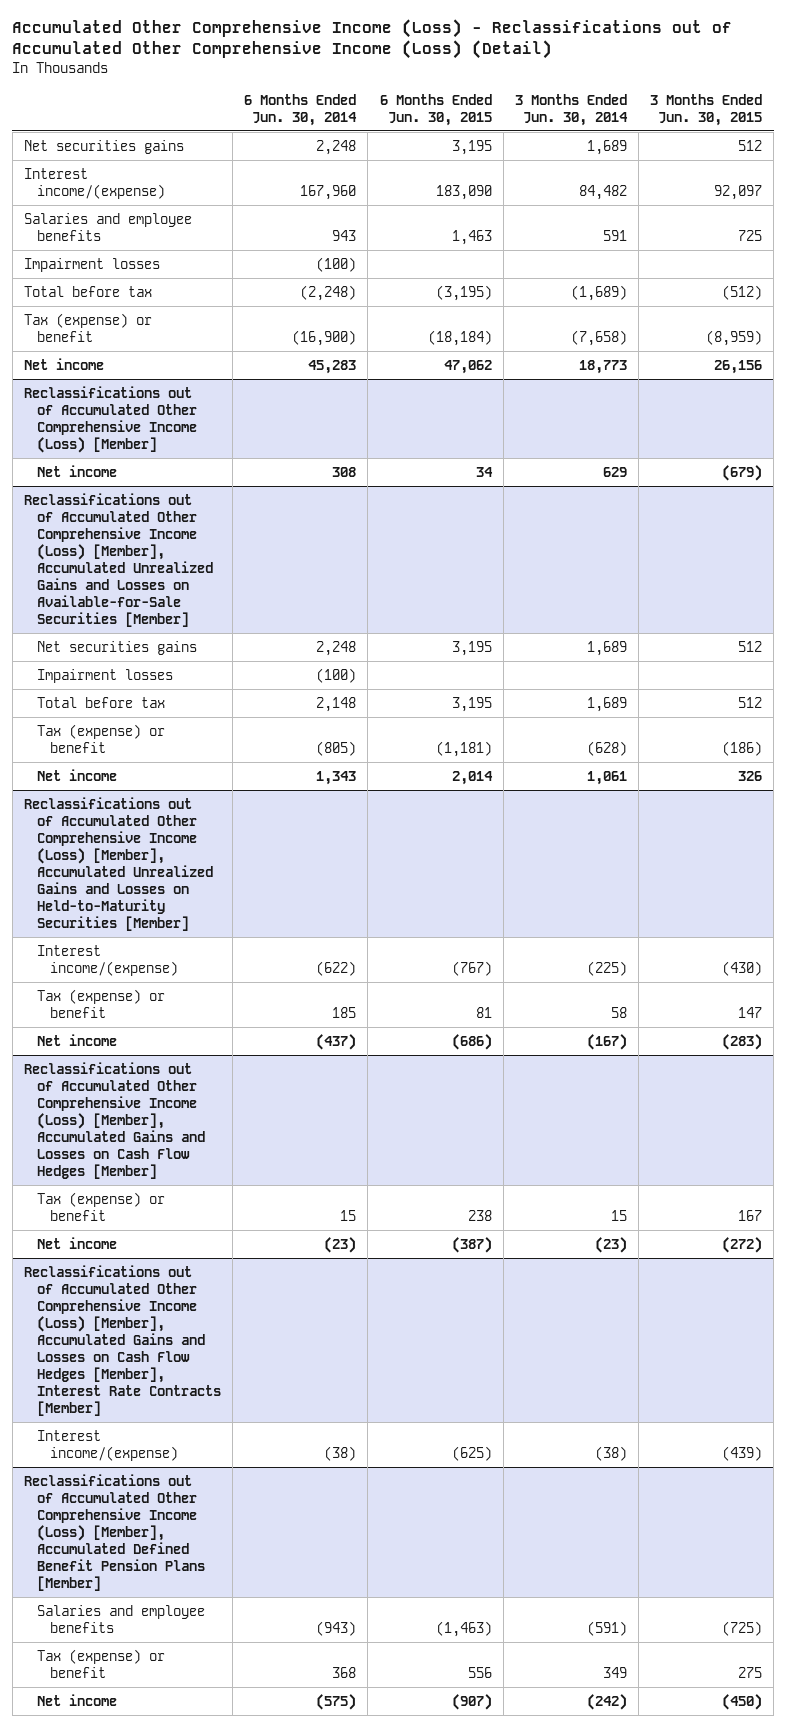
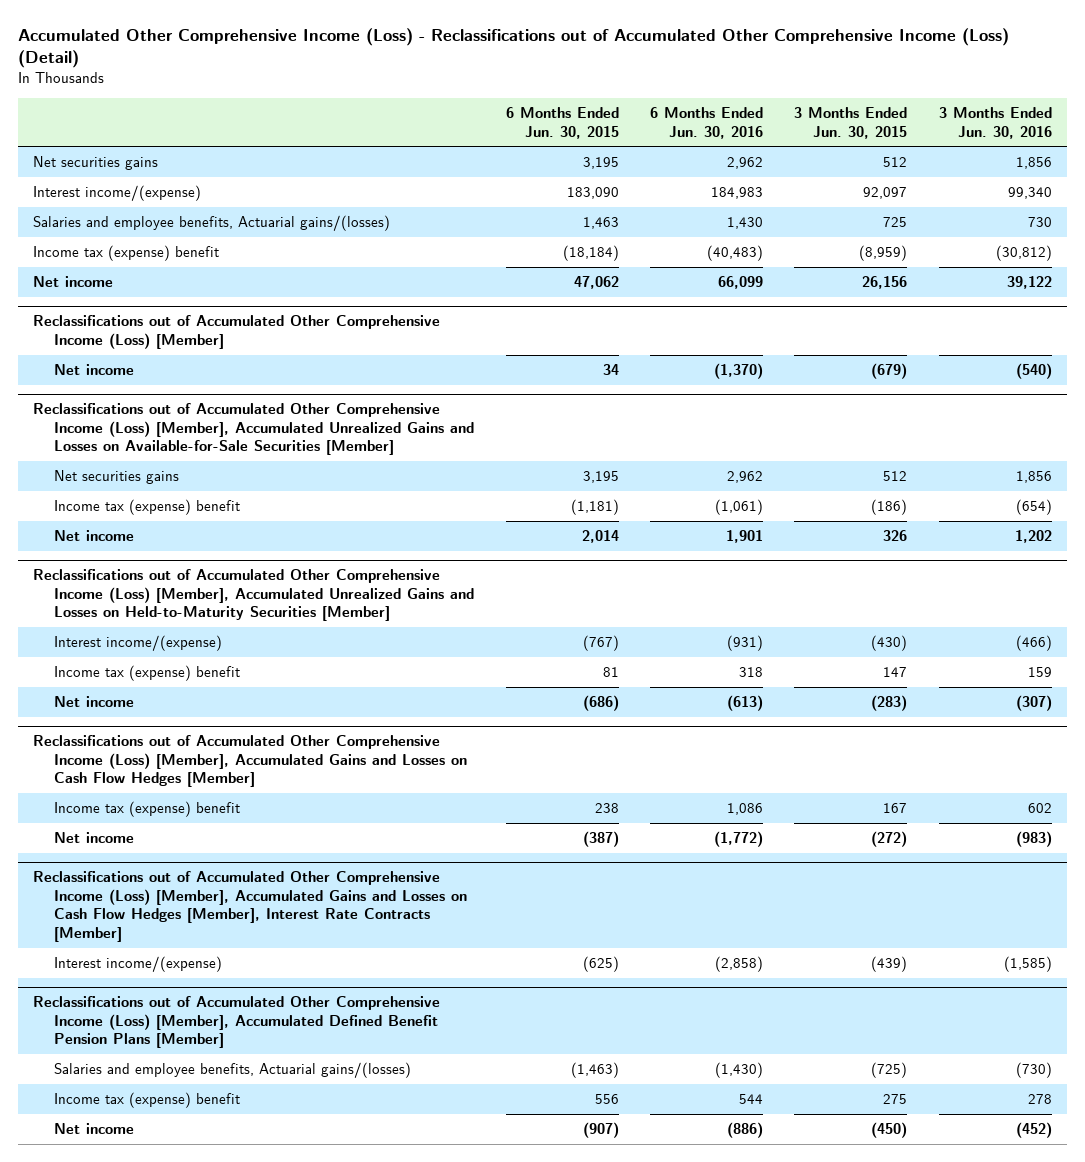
[244,93,358,126] 6 Months Ended Jun. 30, 2014 -> none
[514,93,628,126] 3 Months Ended Jun. 30, 2014 -> none
none -> [650,106,764,139] 6 Months Ended Jun. 30, 2016
none -> [938,106,1052,139] 3 Months Ended Jun. 30, 2016
[23,257,160,272] Impairment losses -> none
[23,285,152,297] Total before tax -> none
[23,212,192,241] Salaries and employee benefits -> [33,215,391,232] Salaries and employee benefits, Actuarial gains/(losses)
[23,312,152,342] Tax (expense) or benefit -> [33,245,220,262] Income tax (expense) benefit
[37,668,174,683] Impairment losses -> none
[37,696,166,708] Total before tax -> none
[37,723,166,753] Tax (expense) or benefit -> [54,499,241,516] Income tax (expense) benefit
[37,988,166,1018] Tax (expense) or benefit -> [54,665,241,682] Income tax (expense) benefit
[37,1191,166,1221] Tax (expense) or benefit -> [54,801,241,818] Income tax (expense) benefit
[37,1604,206,1633] Salaries and employee benefits -> [54,1062,412,1079] Salaries and employee benefits, Actuarial gains/(losses)
[37,1648,166,1678] Tax (expense) or benefit -> [54,1092,241,1109] Income tax (expense) benefit

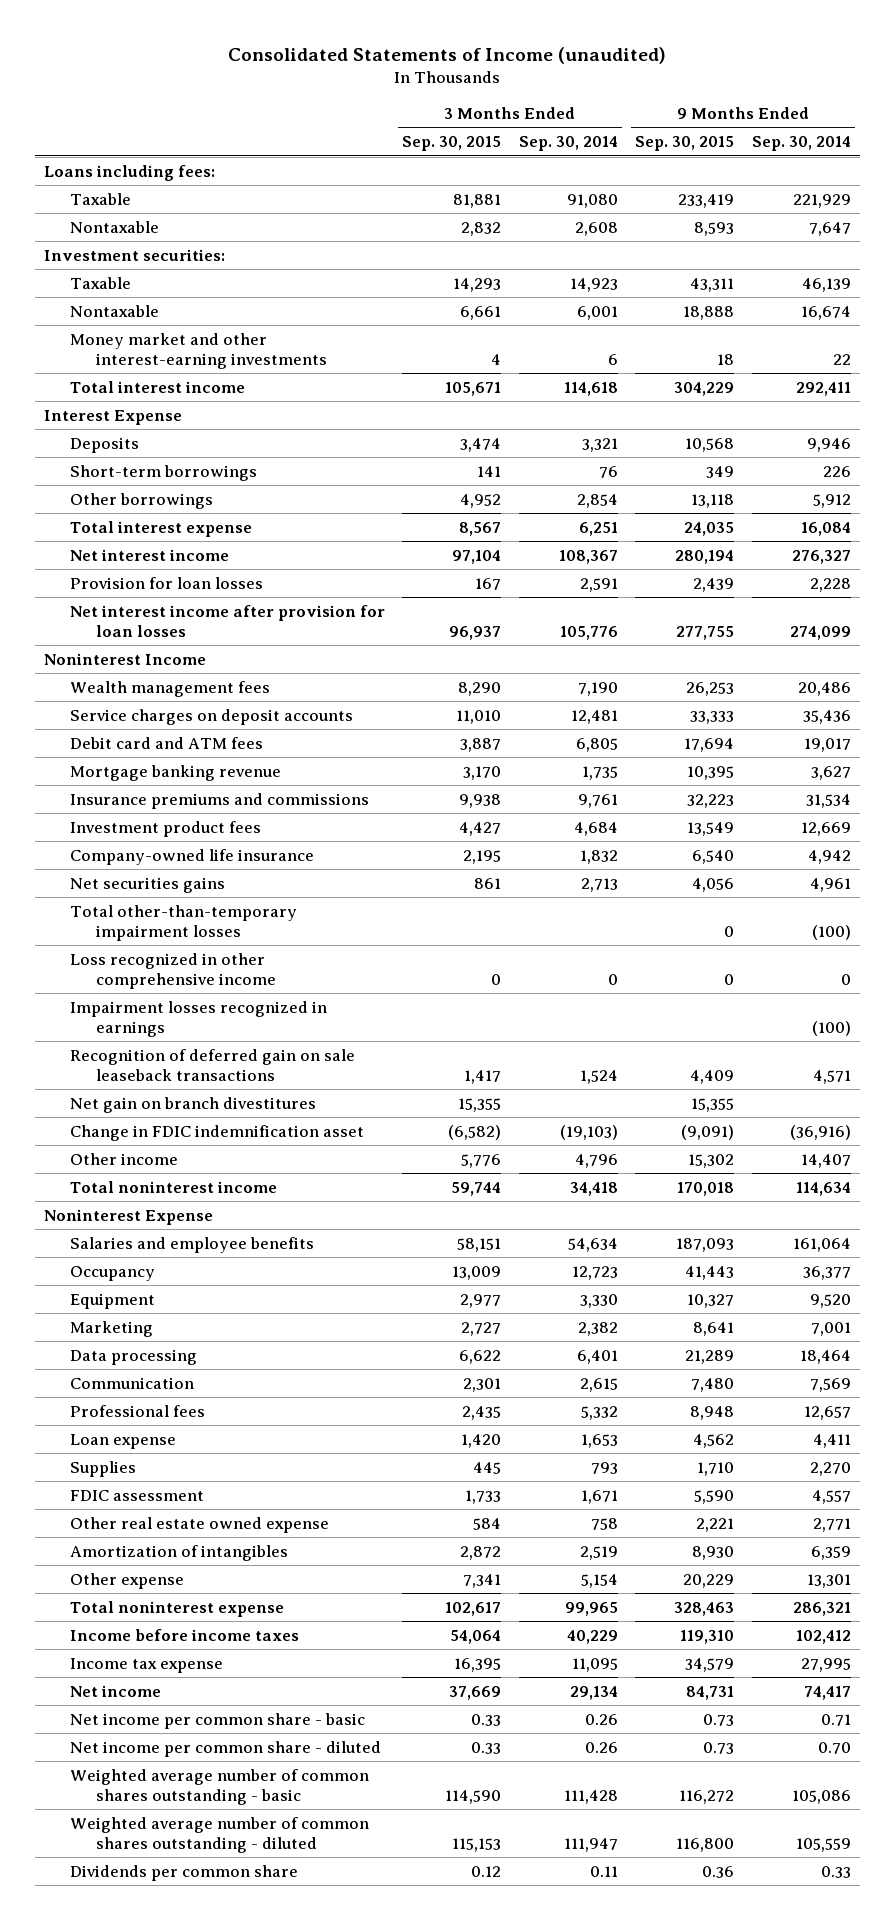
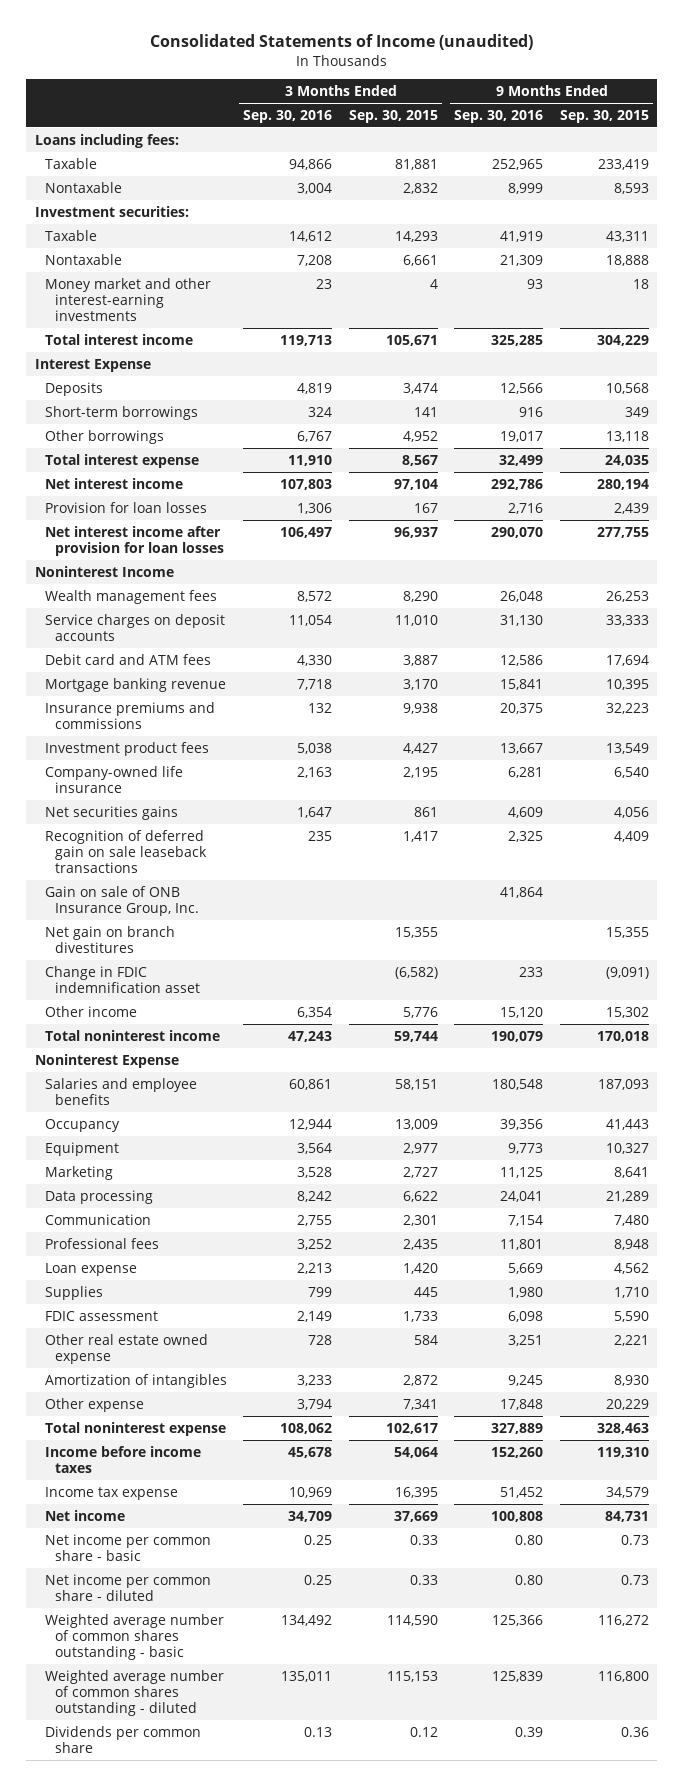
[518,136,618,152] Sep. 30, 2014 -> none
[751,136,851,152] Sep. 30, 2014 -> none
none -> [243,109,333,123] Sep. 30, 2016
none -> [454,109,544,123] Sep. 30, 2016
[70,904,298,941] Total other-than-temporary impairment losses -> none
[70,952,277,989] Loss recognized in other comprehensive income -> none
[70,1000,328,1037] Impairment losses recognized in earnings -> none
none -> [44,885,200,916] Gain on sale of ONB Insurance Group, Inc.

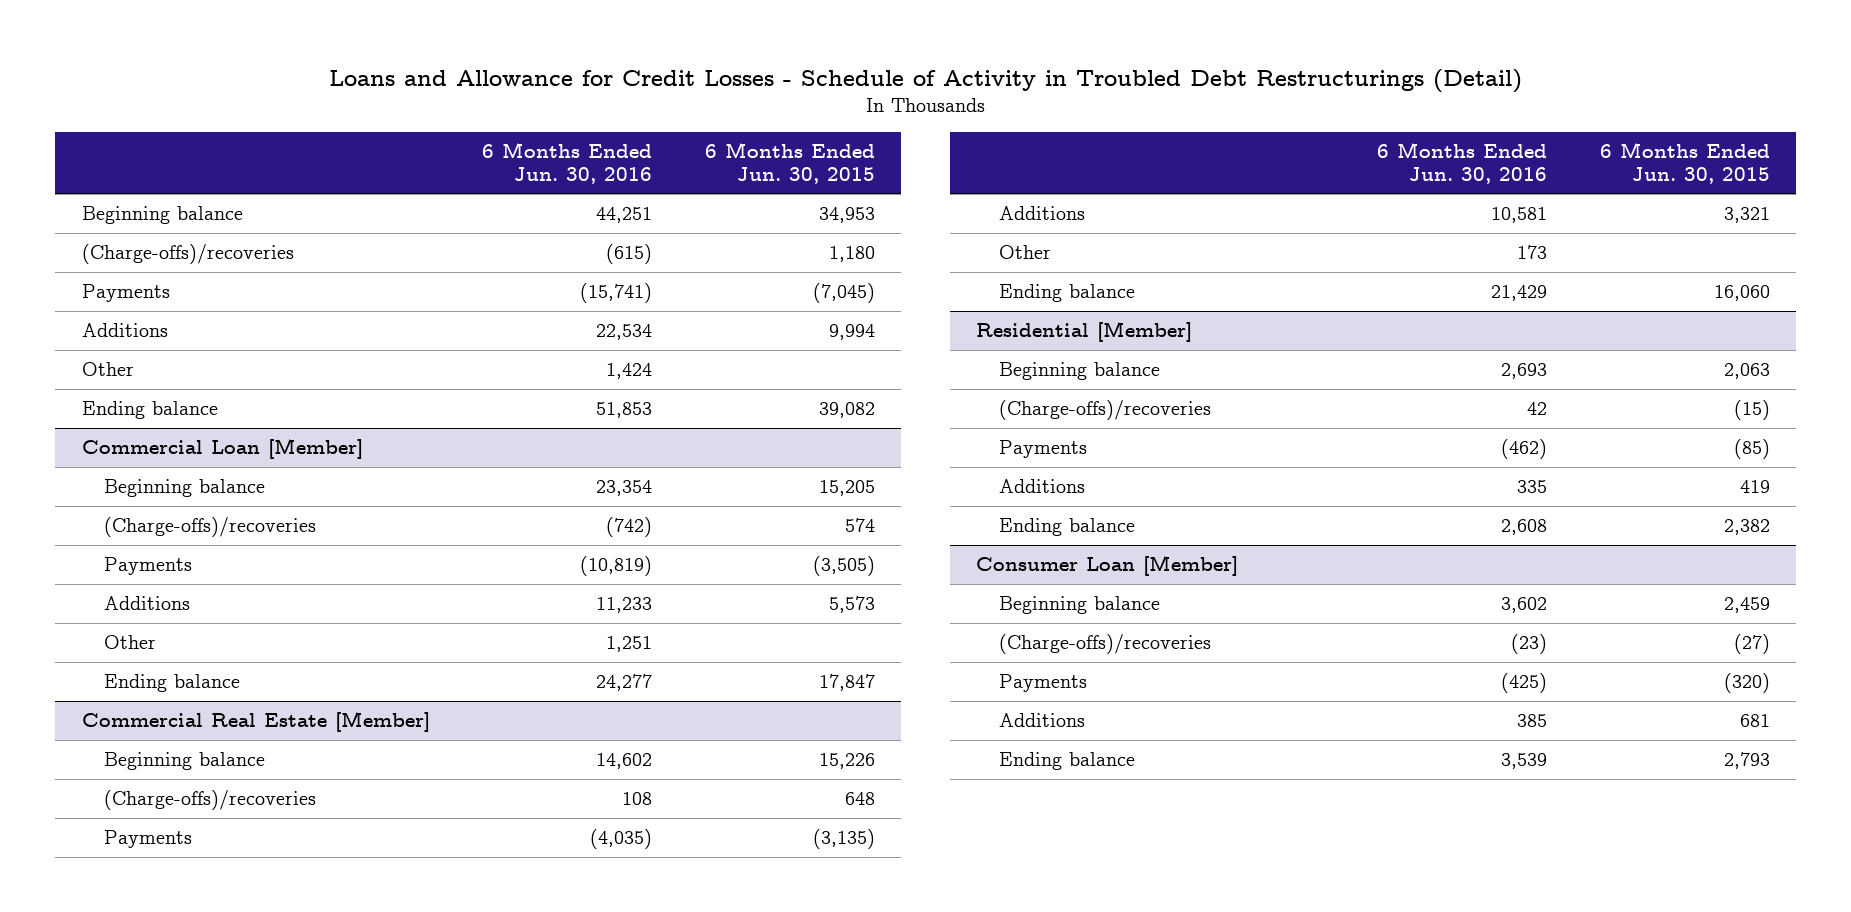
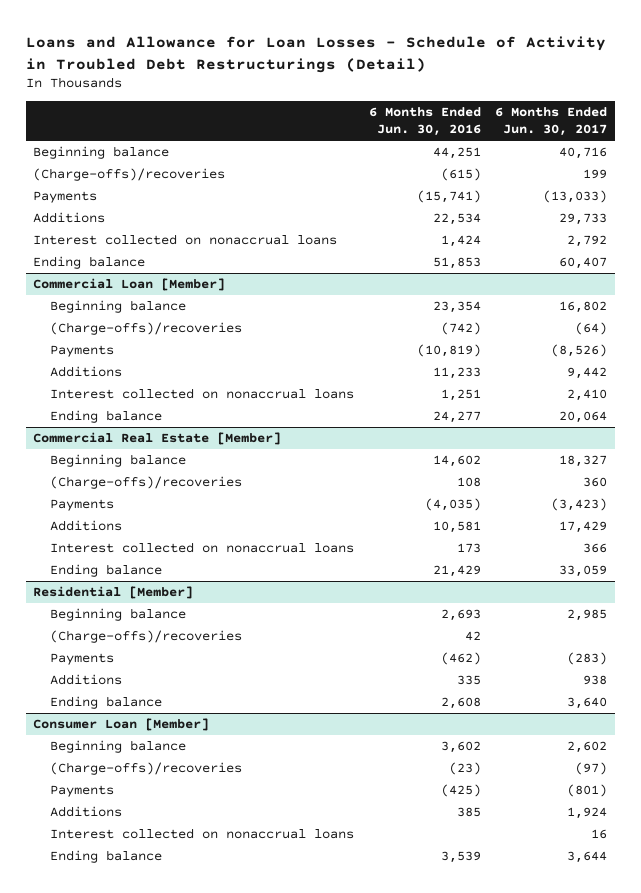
[328,68,1522,93] Loans and Allowance for Credit Losses - Schedule of Activity in Troubled Debt Restructurings (Detail) -> [26,36,607,73] Loans and Allowance for Loan Losses - Schedule of Activity in Troubled Debt Restructurings (Detail)
[704,142,875,184] 6 Months Ended Jun. 30, 2015 -> none
none -> [495,107,608,136] 6 Months Ended Jun. 30, 2017
[81,362,134,377] Other -> [33,234,338,246] Interest collected on nonaccrual loans
[103,635,156,650] Other -> [50,388,355,400] Interest collected on nonaccrual loans
[998,245,1051,260] Other -> [50,542,355,554] Interest collected on nonaccrual loans
none -> [50,828,355,840] Interest collected on nonaccrual loans

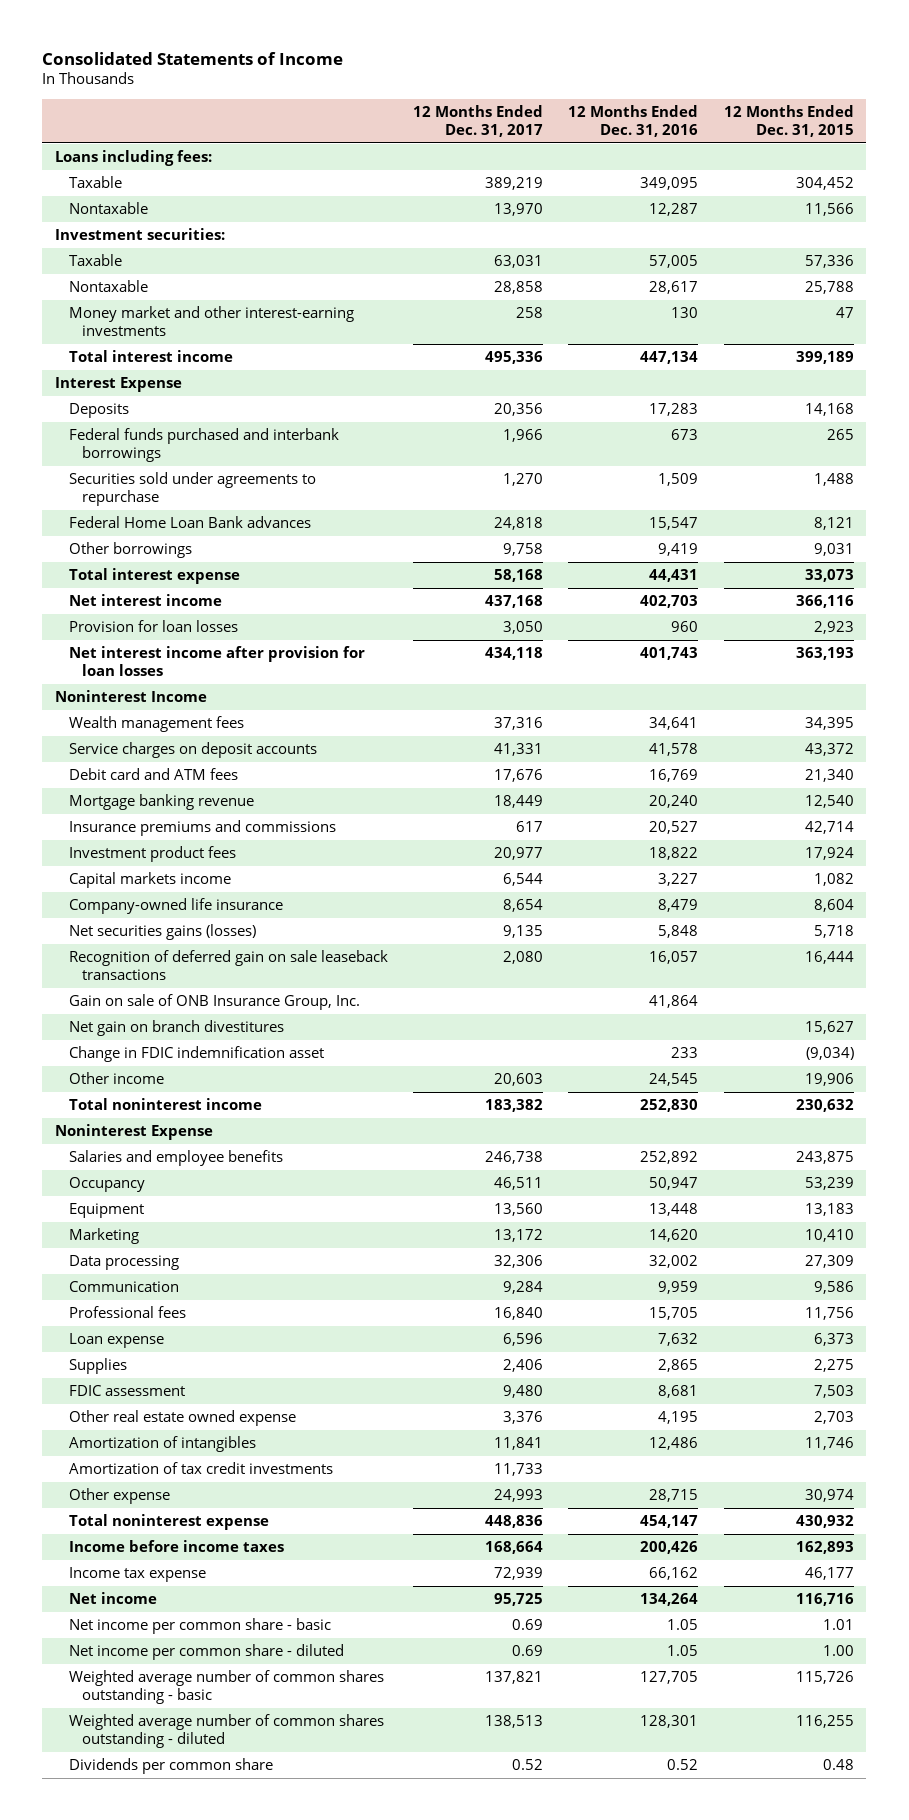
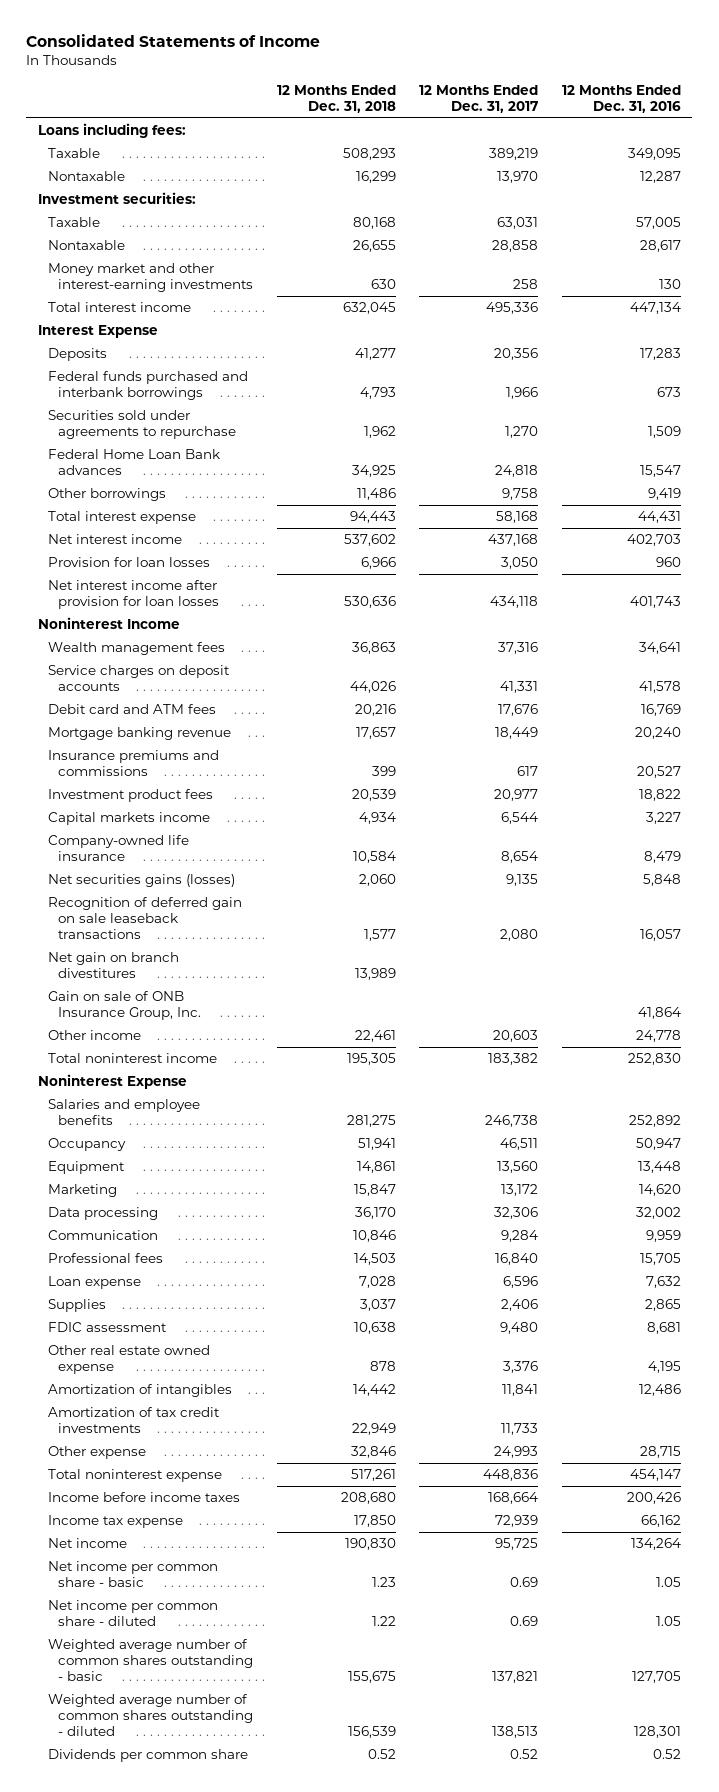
[723,104,854,138] 12 Months Ended Dec. 31, 2015 -> none
none -> [276,84,396,113] 12 Months Ended Dec. 31, 2018
[68,1045,324,1062] Change in FDIC indemnification asset -> none
[68,993,360,1010] Gain on sale of ONB Insurance Group, Inc. -> [48,991,202,1021] Gain on sale of ONB Insurance Group, Inc.
[649,1072,699,1086] 24,545 -> [635,1030,681,1043] 24,778

